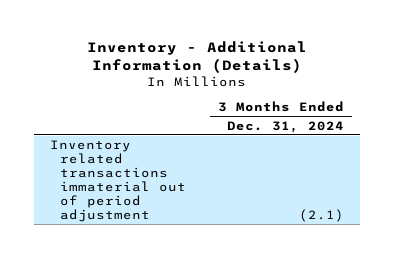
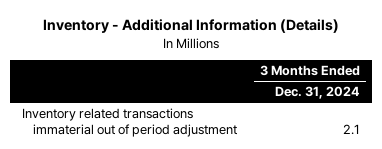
[298,208,344,222] (2.1) -> [343,123,361,135] 2.1

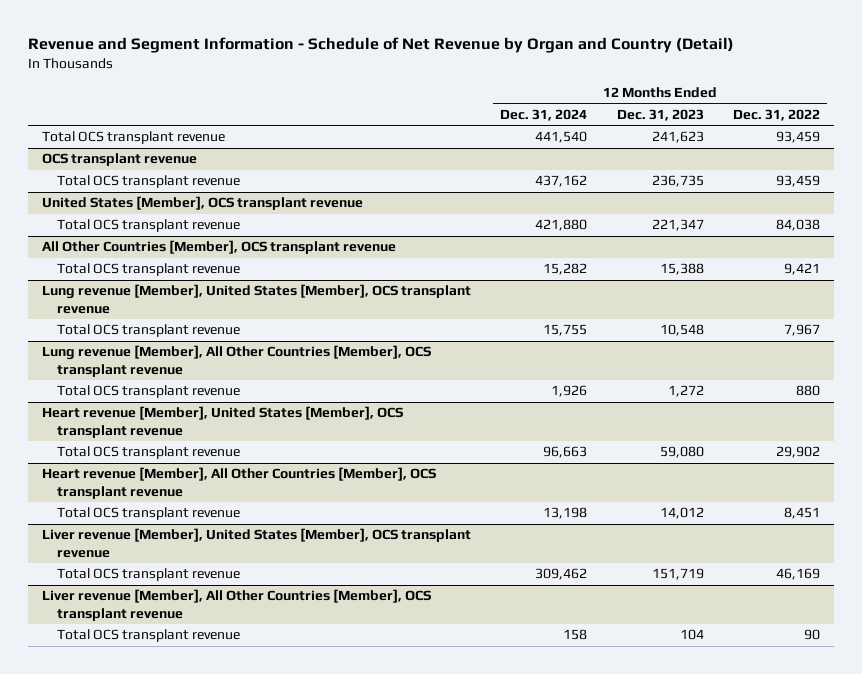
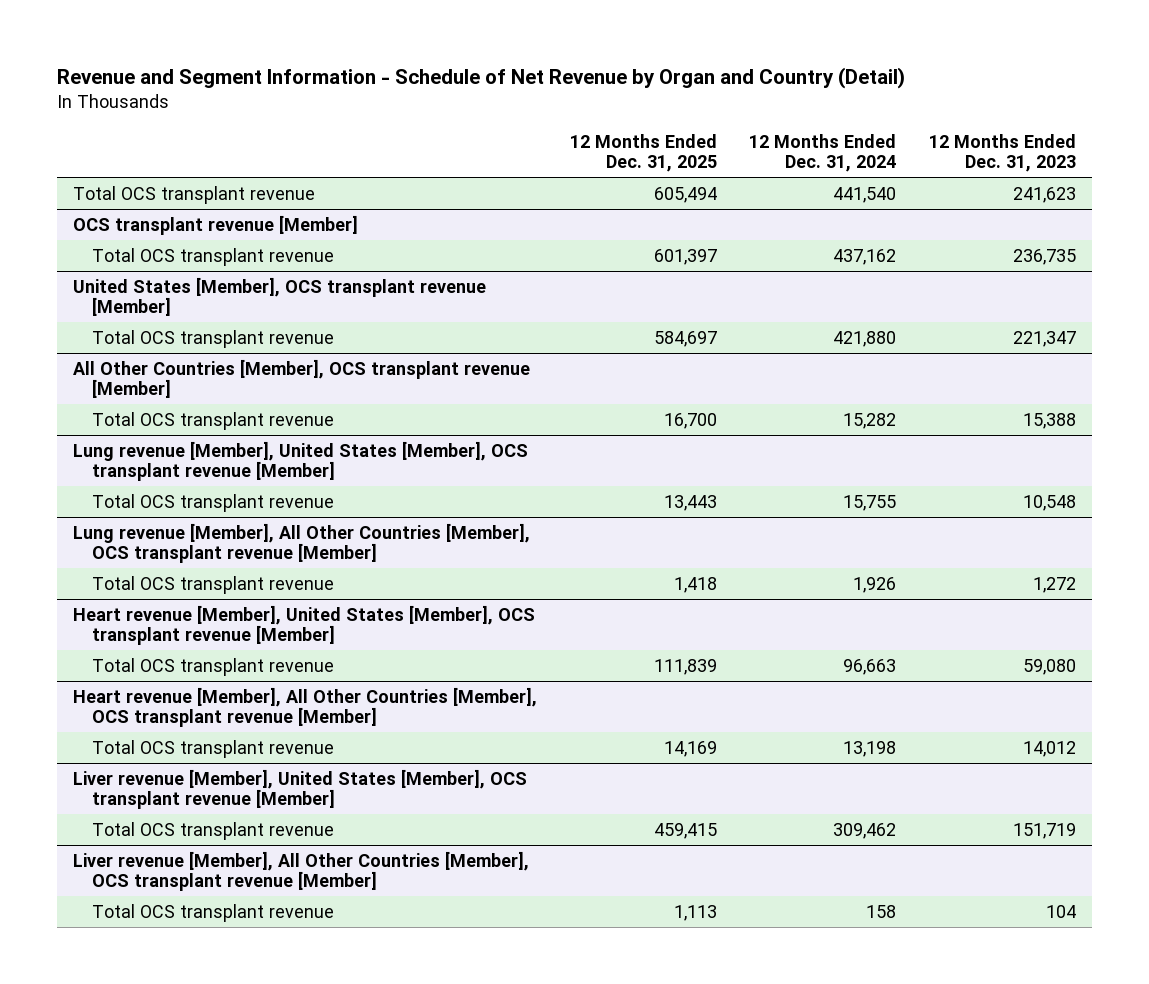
[732,108,820,121] Dec. 31, 2022 -> none
none -> [569,133,717,173] 12 Months Ended Dec. 31, 2025
[42,153,198,167] OCS transplant revenue -> [72,214,358,235] OCS transplant revenue [Member]
[42,196,364,211] United States [Member], OCS transplant revenue -> [72,276,486,317] United States [Member], OCS transplant revenue [Member]
[42,240,397,255] All Other Countries [Member], OCS transplant revenue -> [72,358,530,399] All Other Countries [Member], OCS transplant revenue [Member]
[42,284,472,314] Lung revenue [Member], United States [Member], OCS transplant revenue -> [72,440,528,482] Lung revenue [Member], United States [Member], OCS transplant revenue [Member]
[42,345,432,377] Lung revenue [Member], All Other Countries [Member], OCS transplant revenue -> [72,522,530,564] Lung revenue [Member], All Other Countries [Member], OCS transplant revenue [Member]
[42,406,404,438] Heart revenue [Member], United States [Member], OCS transplant revenue -> [72,604,535,646] Heart revenue [Member], United States [Member], OCS transplant revenue [Member]
[42,467,437,499] Heart revenue [Member], All Other Countries [Member], OCS transplant revenue -> [72,686,537,728] Heart revenue [Member], All Other Countries [Member], OCS transplant revenue [Member]
[42,528,472,558] Liver revenue [Member], United States [Member], OCS transplant revenue -> [72,768,527,810] Liver revenue [Member], United States [Member], OCS transplant revenue [Member]
[42,589,432,621] Liver revenue [Member], All Other Countries [Member], OCS transplant revenue -> [72,850,529,892] Liver revenue [Member], All Other Countries [Member], OCS transplant revenue [Member]

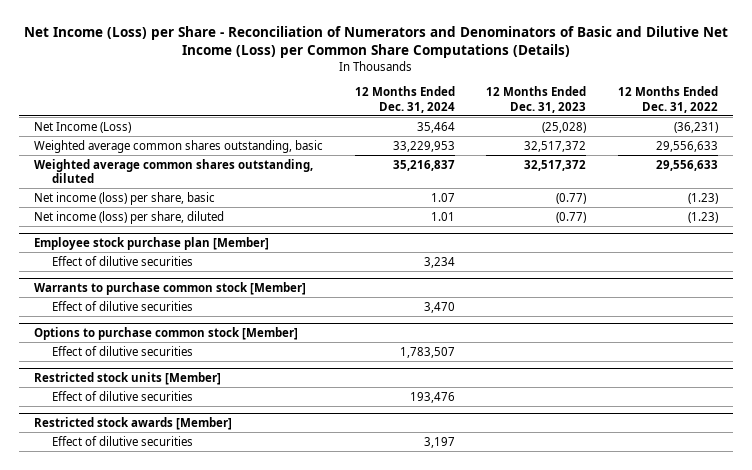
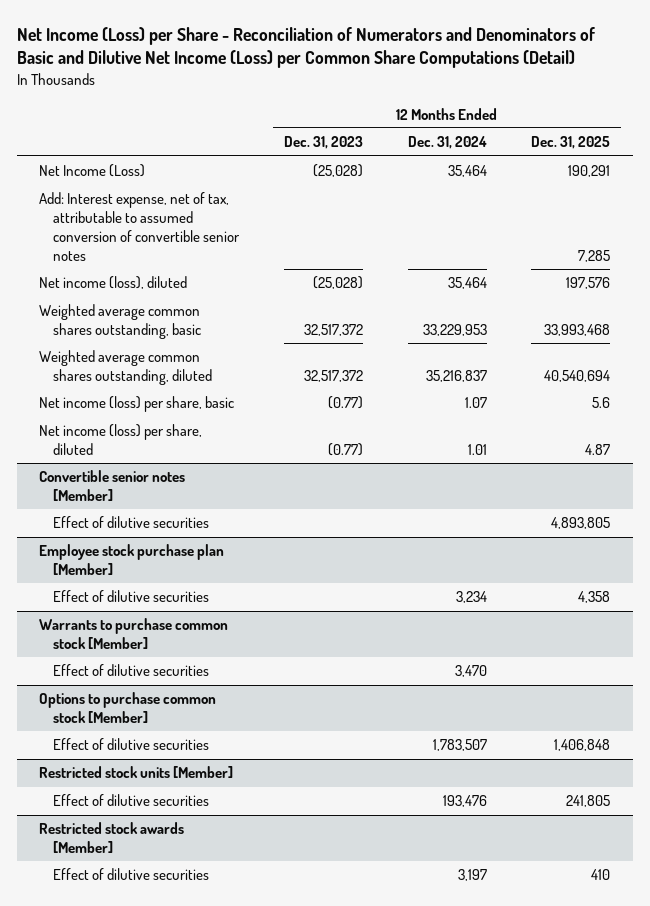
[24,25,729,59] Net Income (Loss) per Share - Reconciliation of Numerators and Denominators of Basic and Dilutive Net Income (Loss) per Common Share Computations (Details) -> [17,26,596,69] Net Income (Loss) per Share - Reconciliation of Numerators and Denominators of Basic and Dilutive Net Income (Loss) per Common Share Computations (Detail)
[617,86,718,113] 12 Months Ended Dec. 31, 2022 -> none
none -> [531,136,611,150] Dec. 31, 2025
none -> [39,192,241,261] Add: Interest expense, net of tax, attributable to assumed conversion of convertible senior notes
none -> [39,276,188,290] Net income (loss), diluted
none -> [39,470,186,502] Convertible senior notes [Member]
none -> [53,516,210,529] Effect of dilutive securities

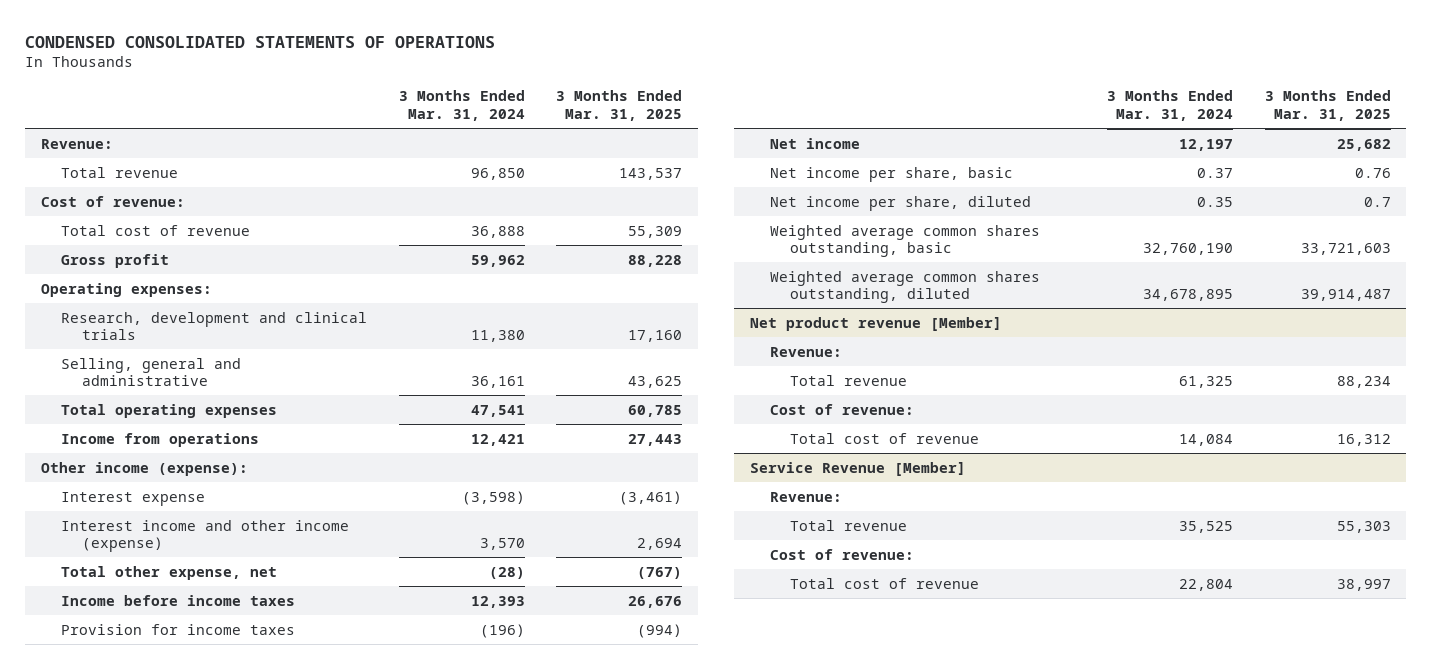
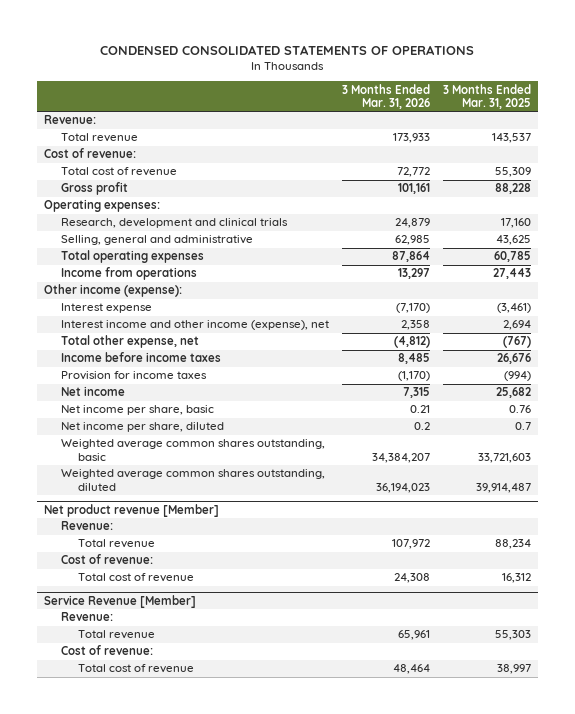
[398,90,525,121] 3 Months Ended Mar. 31, 2024 -> none
none -> [341,83,430,110] 3 Months Ended Mar. 31, 2026
[61,519,350,553] Interest income and other income (expense) -> [60,320,329,331] Interest income and other income (expense), net

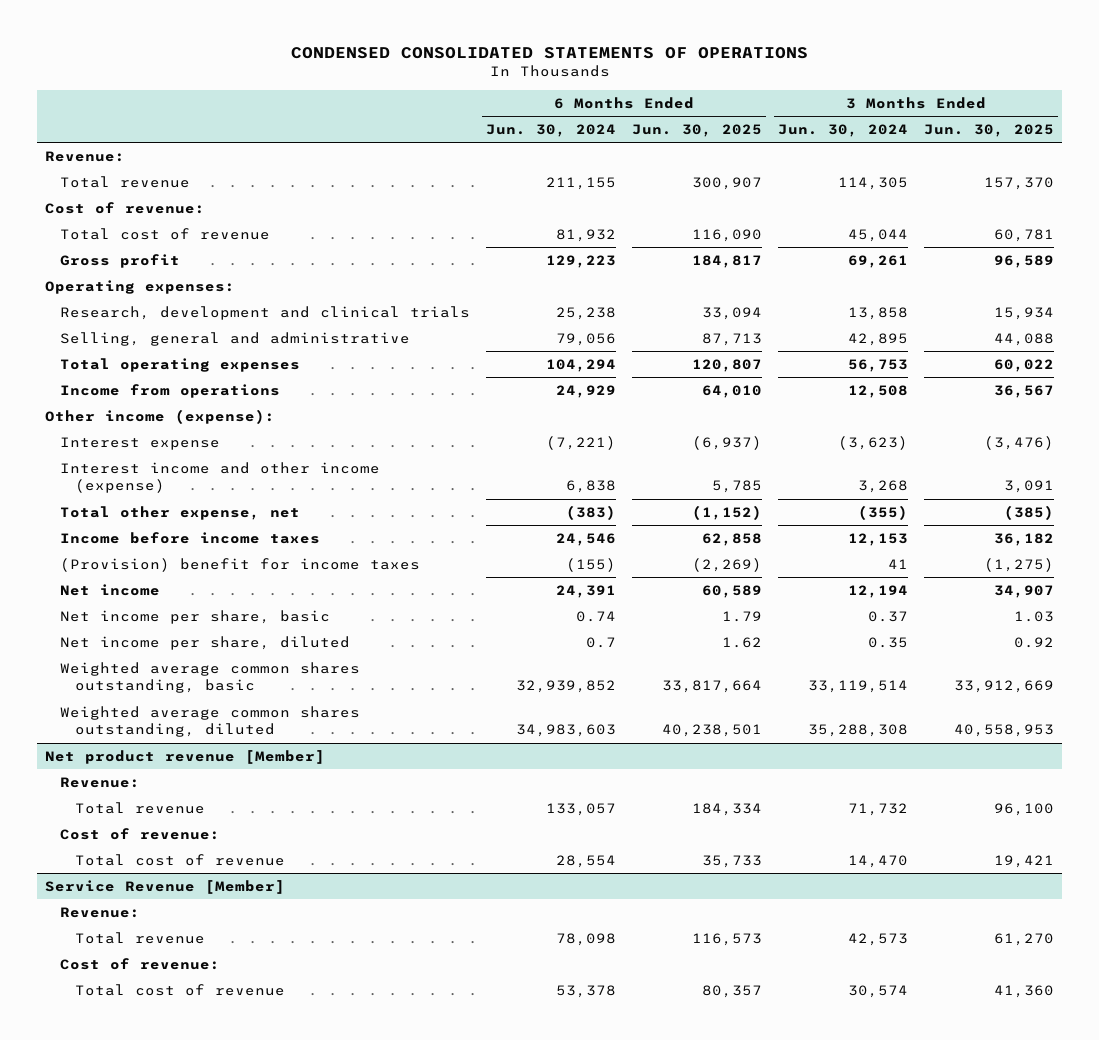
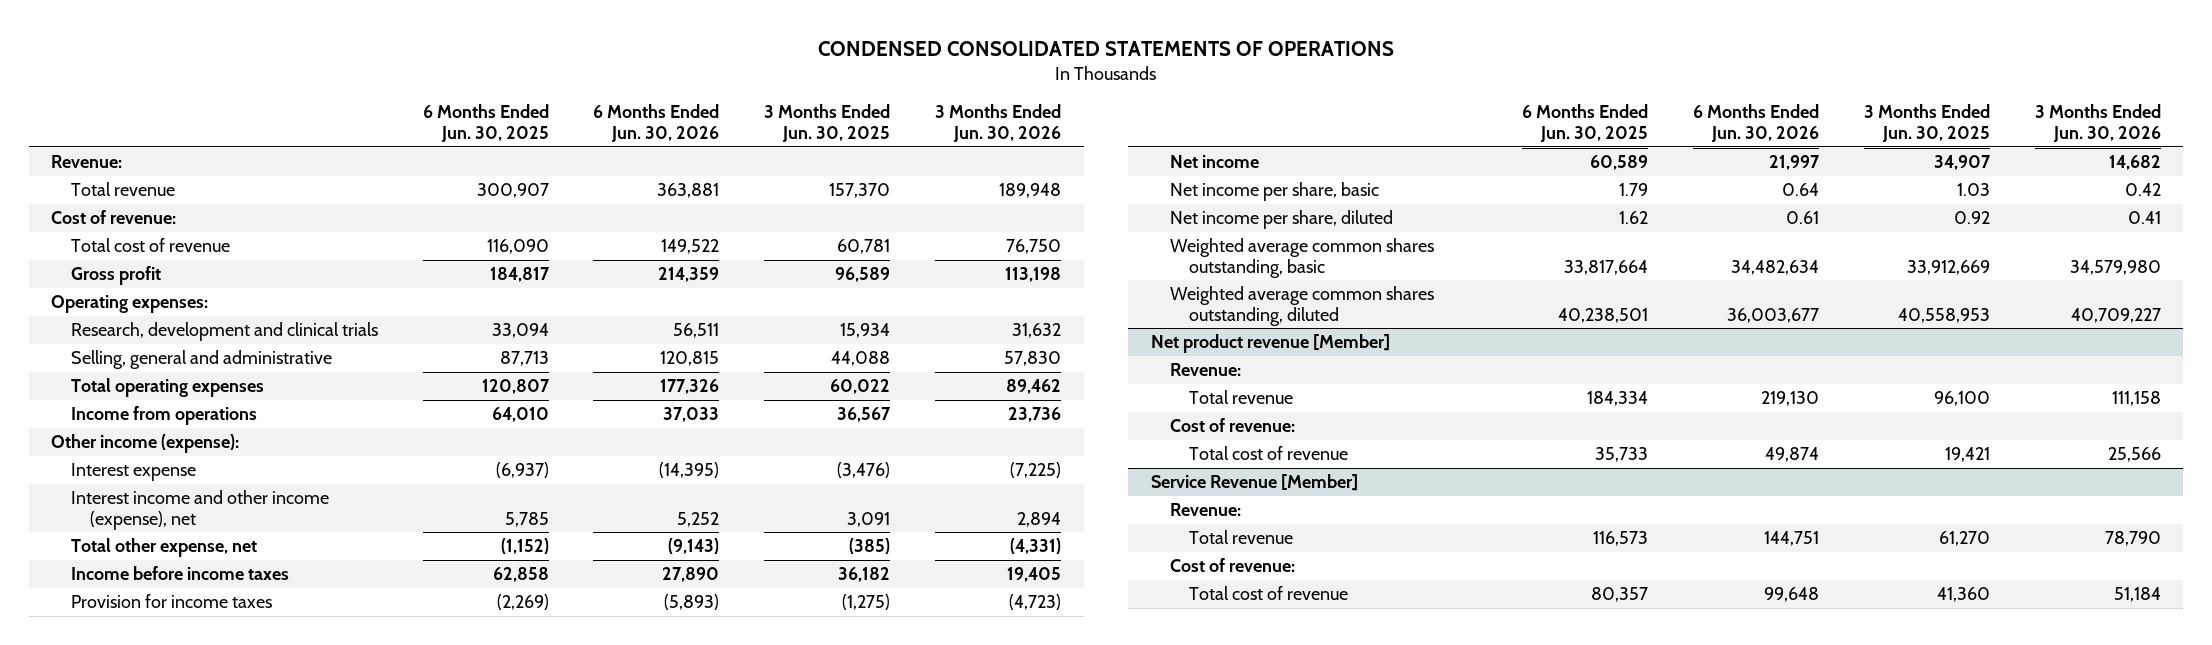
[486,123,617,137] Jun. 30, 2024 -> none
[778,123,909,137] Jun. 30, 2024 -> none
none -> [593,104,720,143] 6 Months Ended Jun. 30, 2026
none -> [935,104,1062,143] 3 Months Ended Jun. 30, 2026
[60,461,381,494] Interest income and other income (expense) -> [70,490,329,530] Interest income and other income (expense), net
[60,557,421,572] (Provision) benefit for income taxes -> [70,594,272,609] Provision for income taxes

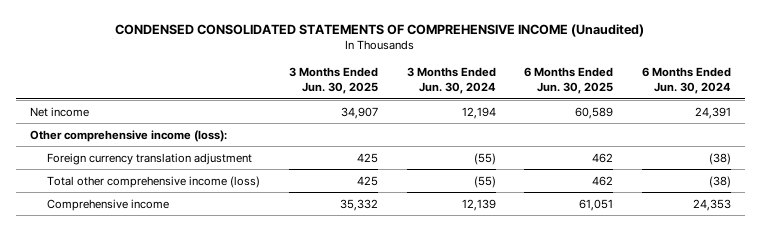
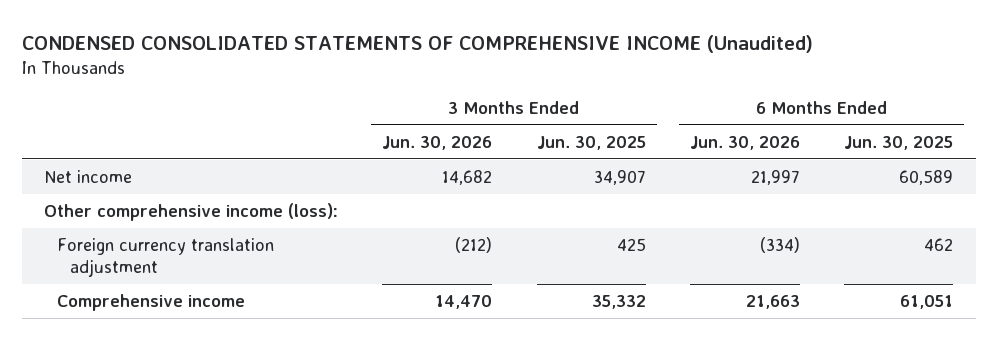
[406,67,496,95] 3 Months Ended Jun. 30, 2024 -> none
[641,67,731,95] 6 Months Ended Jun. 30, 2024 -> none
none -> [382,135,493,150] Jun. 30, 2026
none -> [690,135,801,150] Jun. 30, 2026
[47,175,261,188] Total other comprehensive income (loss) -> none

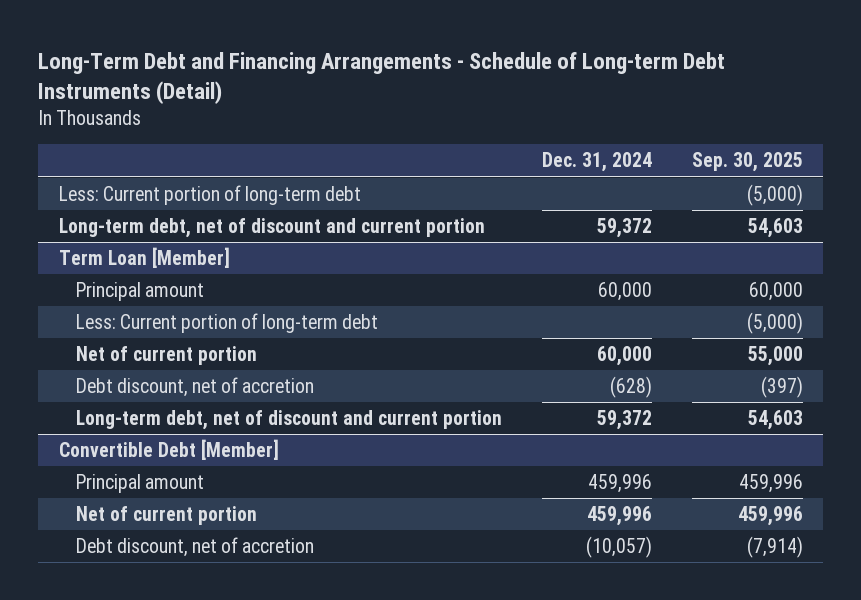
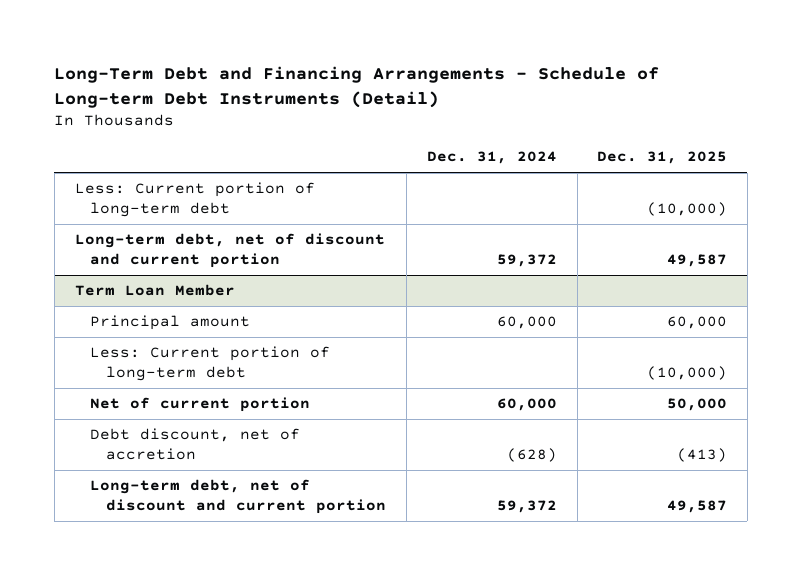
[691,152,803,173] Sep. 30, 2025 -> none
none -> [597,151,728,165] Dec. 31, 2025
[58,247,230,269] Term Loan [Member] -> [74,284,235,297] Term Loan Member
[58,439,279,461] Convertible Debt [Member] -> none
[75,474,204,494] Principal amount -> none
[75,506,257,526] Net of current portion -> none
[75,537,314,558] Debt discount, net of accretion -> none

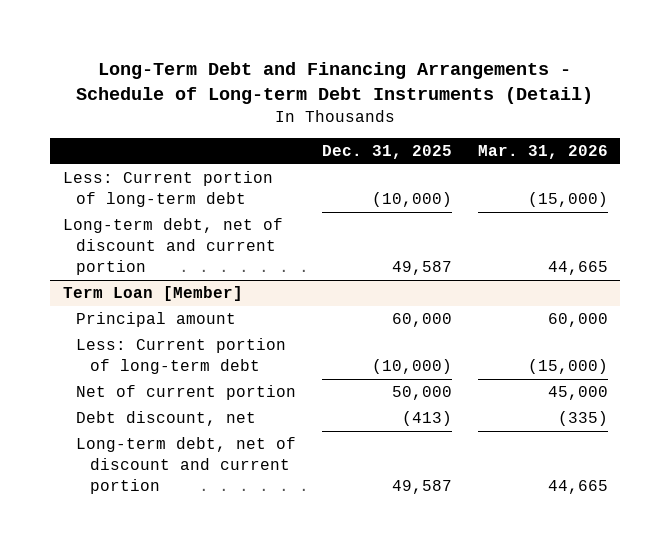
[426,151,557,165] Dec. 31, 2024 -> none
none -> [477,145,608,160] Mar. 31, 2026
[74,284,235,297] Term Loan Member -> [62,286,243,302] Term Loan [Member]
[90,428,301,461] Debt discount, net of accretion -> [76,411,257,427] Debt discount, net

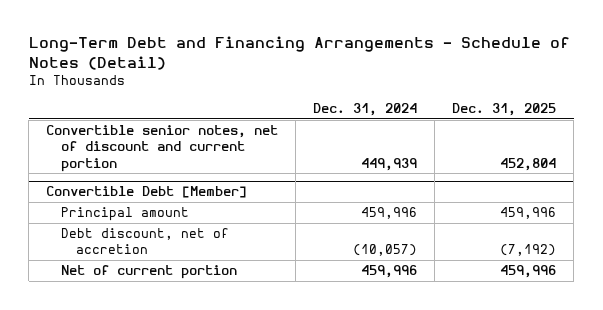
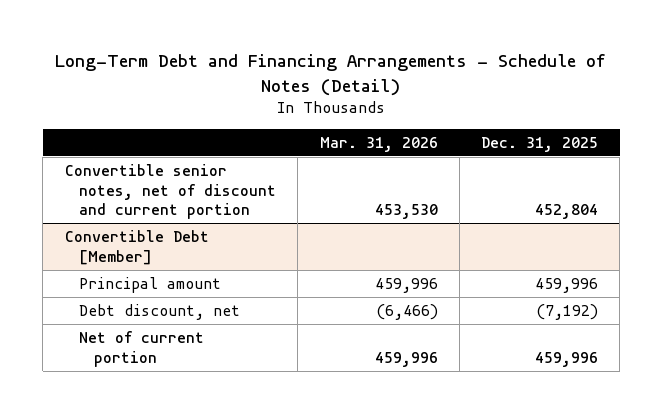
[313,102,418,116] Dec. 31, 2024 -> none
none -> [319,136,438,152] Mar. 31, 2026
[61,228,230,255] Debt discount, net of accretion -> [79,303,241,320] Debt discount, net

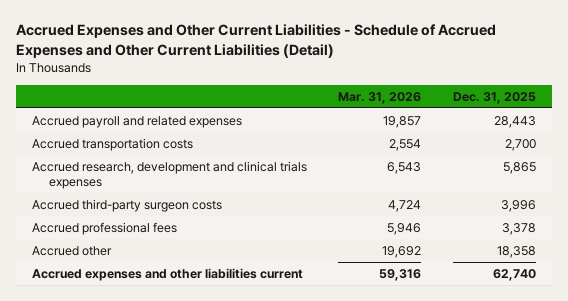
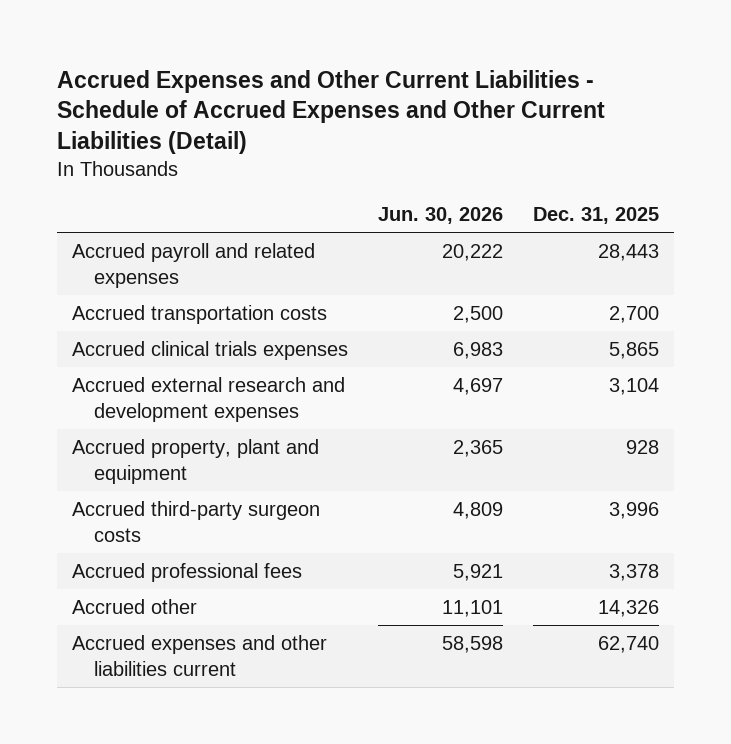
[338,91,422,104] Mar. 31, 2026 -> none
none -> [377,207,503,225] Jun. 30, 2026
[31,160,307,190] Accrued research, development and clinical trials expenses -> [71,341,348,361] Accrued clinical trials expenses
none -> [71,377,345,422] Accrued external research and development expenses
none -> [71,439,319,484] Accrued property, plant and equipment
[497,245,537,258] 18,358 -> [597,600,659,618] 14,326

